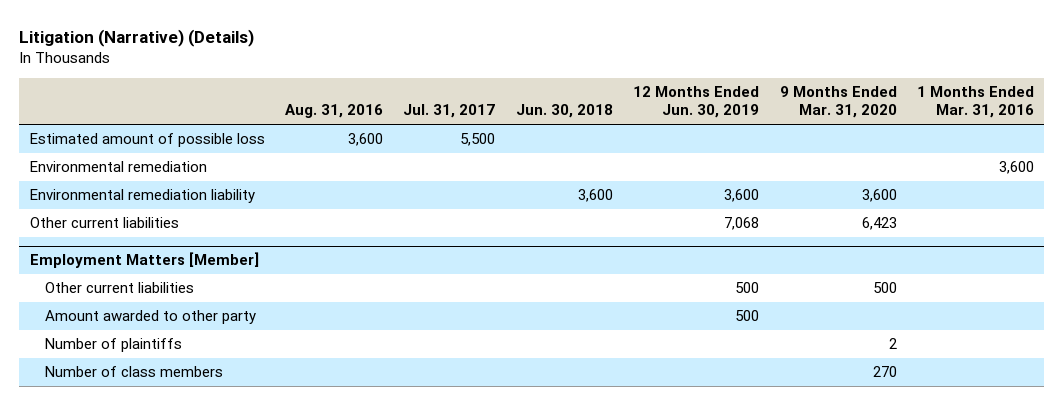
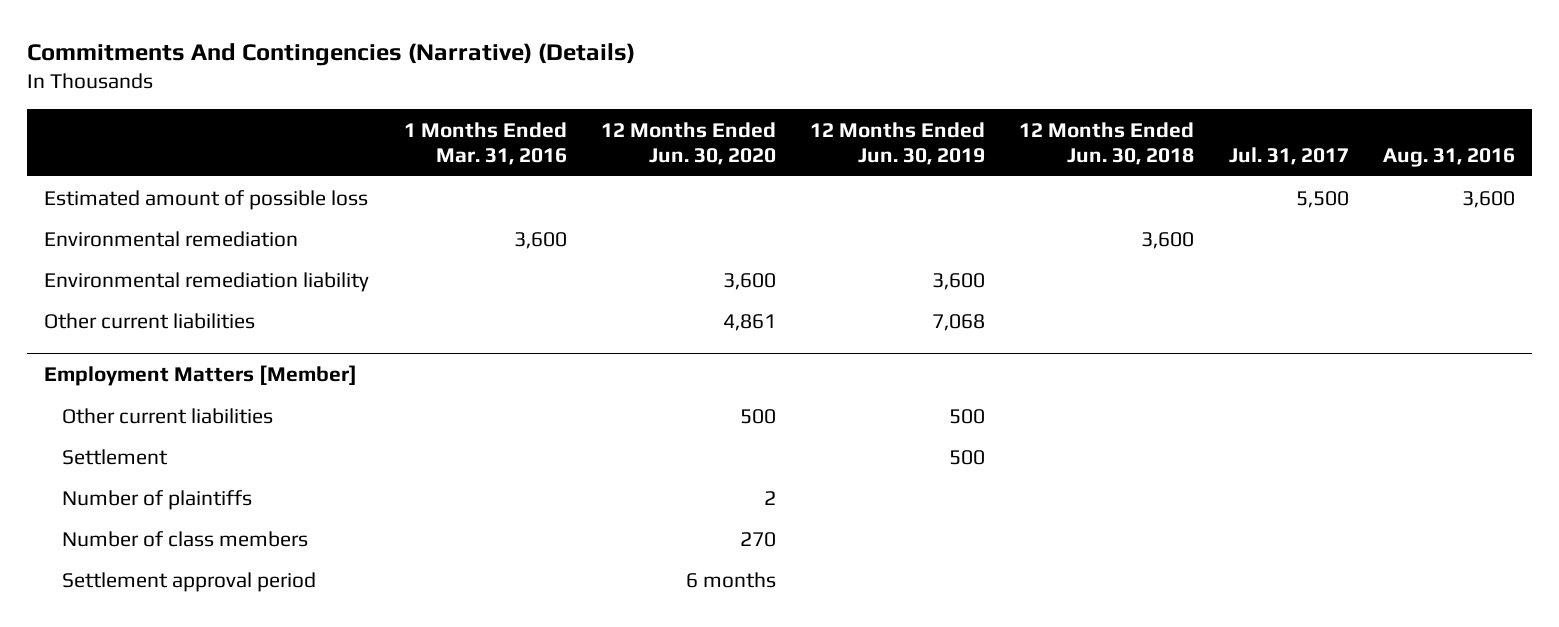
[19,28,255,47] Litigation (Narrative) (Details) -> [27,42,636,66] Commitments And Contingencies (Narrative) (Details)
[515,104,613,119] Jun. 30, 2018 -> none
[779,86,897,119] 9 Months Ended Mar. 31, 2020 -> none
none -> [600,121,776,165] 12 Months Ended Jun. 30, 2020
none -> [1019,121,1195,165] 12 Months Ended Jun. 30, 2018
[45,310,257,325] Amount awarded to other party -> [62,448,169,465] Settlement
none -> [62,571,317,592] Settlement approval period

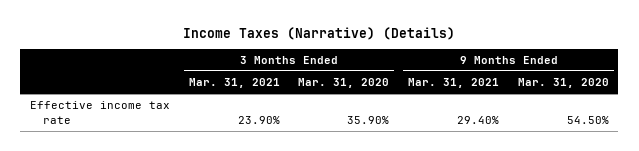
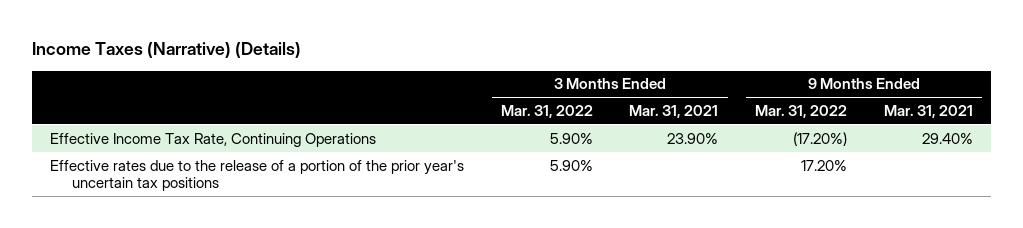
[298,78,390,89] Mar. 31, 2020 -> none
[517,78,609,89] Mar. 31, 2020 -> none
none -> [500,104,593,118] Mar. 31, 2022
none -> [755,104,848,118] Mar. 31, 2022
[29,101,170,124] Effective income tax rate -> [50,132,377,147] Effective Income Tax Rate, Continuing Operations
none -> [50,159,465,192] Effective rates due to the release of a portion of the prior year's uncertain tax positions

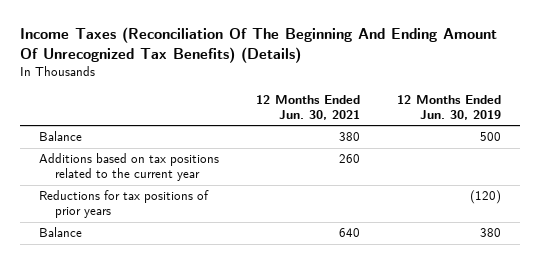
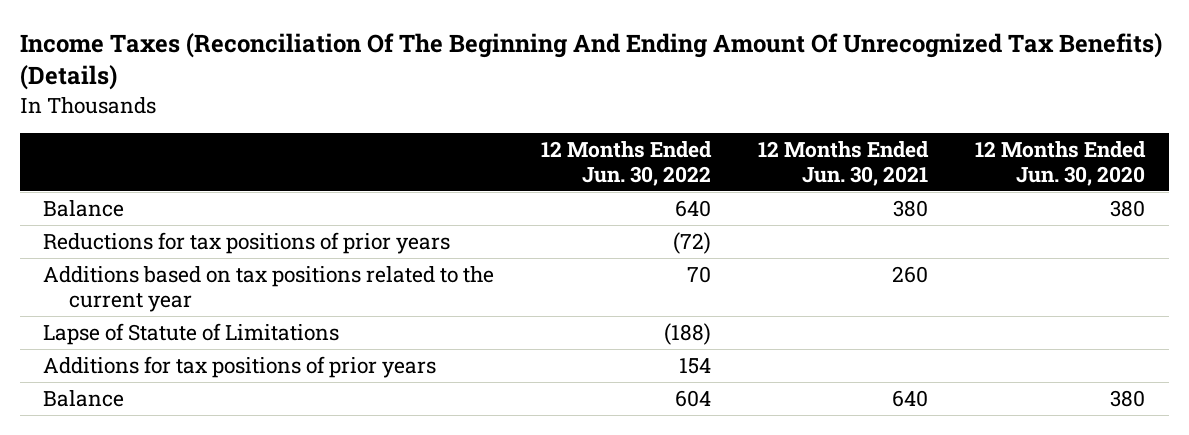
[397,94,502,120] 12 Months Ended Jun. 30, 2019 -> none
none -> [541,141,713,187] 12 Months Ended Jun. 30, 2022
none -> [975,141,1147,187] 12 Months Ended Jun. 30, 2020
[38,153,219,182] Additions based on tax positions related to the current year -> [43,265,495,312] Additions based on tax positions related to the current year
none -> [43,322,340,345] Lapse of Statute of Limitations
none -> [43,355,437,378] Additions for tax positions of prior years

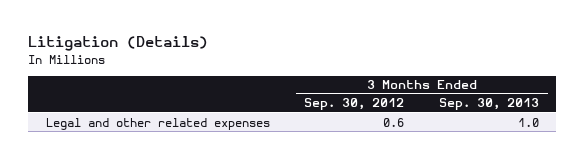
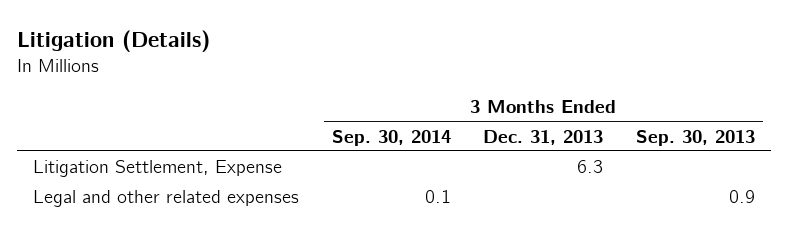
[304,98,405,111] Sep. 30, 2012 -> none
none -> [331,129,451,146] Sep. 30, 2014
none -> [483,129,604,145] Dec. 31, 2013
none -> [33,160,283,178] Litigation Settlement, Expense
[518,117,540,127] 1.0 -> [728,190,755,204] 0.9

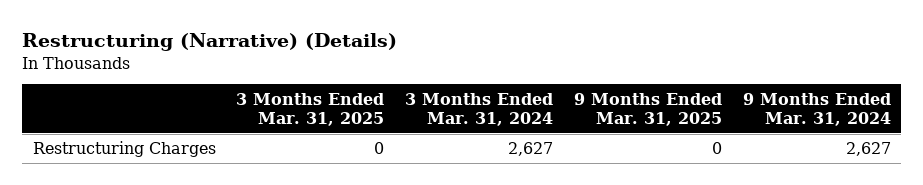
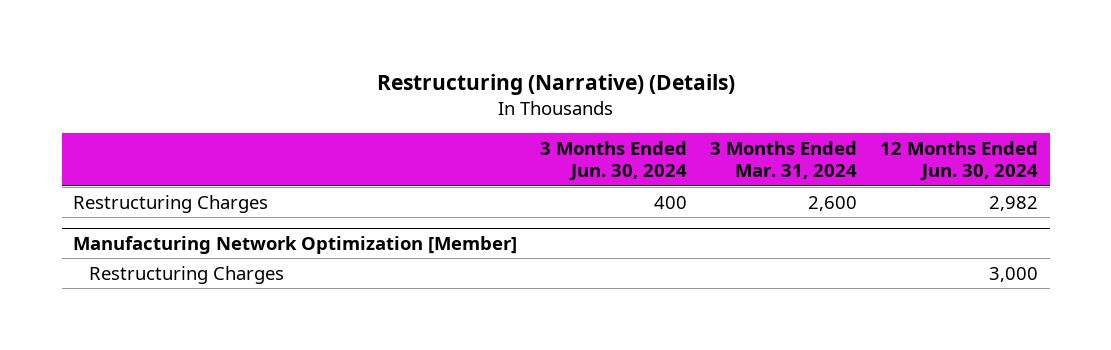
[236,92,385,126] 3 Months Ended Mar. 31, 2025 -> none
[573,92,722,126] 9 Months Ended Mar. 31, 2025 -> none
[742,92,891,126] 9 Months Ended Mar. 31, 2024 -> none
none -> [540,140,688,182] 3 Months Ended Jun. 30, 2024
none -> [880,140,1039,182] 12 Months Ended Jun. 30, 2024
[508,142,554,157] 2,627 -> [808,195,858,211] 2,600
none -> [73,235,518,254] Manufacturing Network Optimization [Member]
none -> [89,265,285,284] Restructuring Charges

